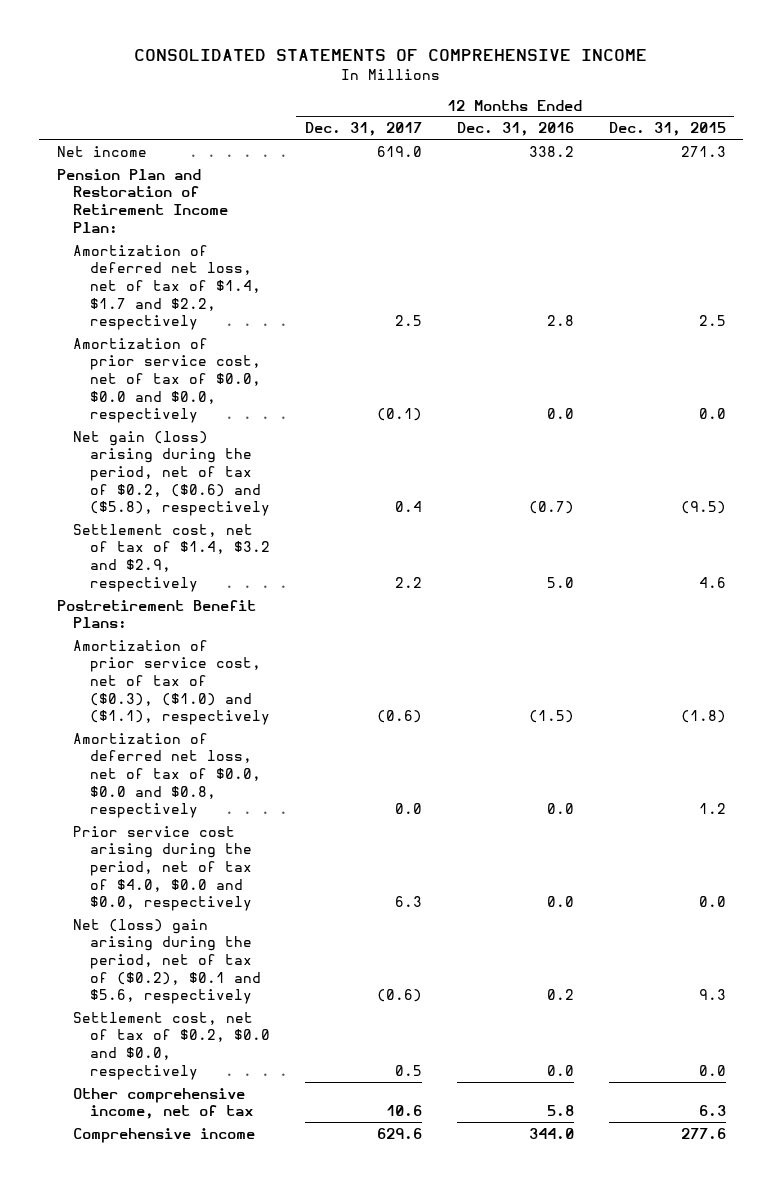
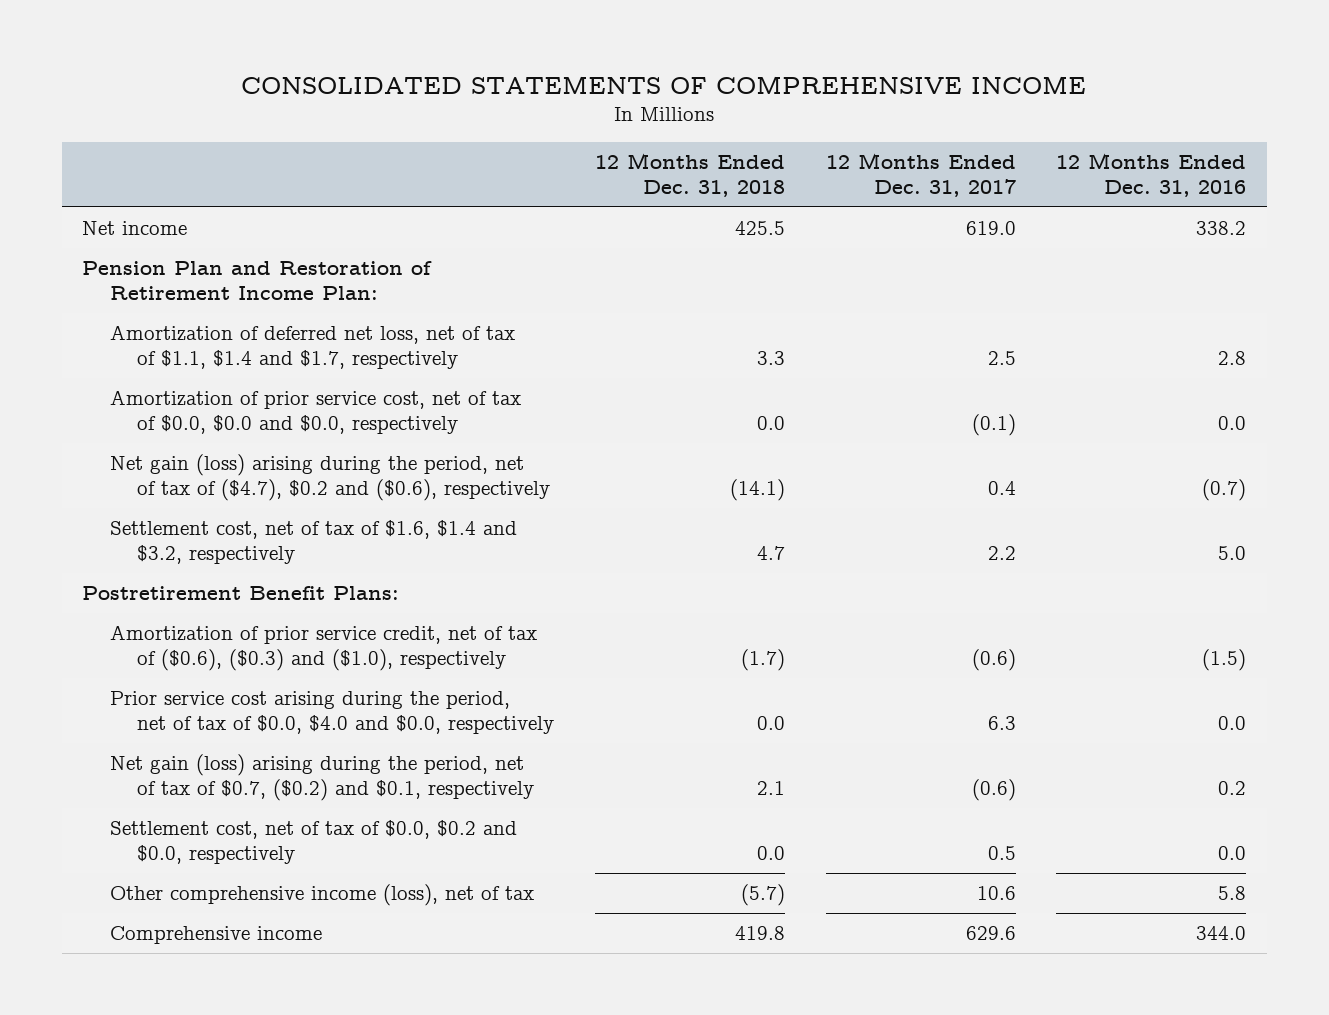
[608,122,726,137] Dec. 31, 2015 -> none
none -> [594,152,785,197] 12 Months Ended Dec. 31, 2018
[73,244,262,331] Amortization of deferred net loss, net of tax of $1.4, $1.7 and $2.2, respectively -> [109,325,515,370] Amortization of deferred net loss, net of tax of $1.1, $1.4 and $1.7, respectively
[73,430,271,517] Net gain (loss) arising during the period, net of tax of $0.2, ($0.6) and ($5.8), respectively -> [109,454,550,502] Net gain (loss) arising during the period, net of tax of ($4.7), $0.2 and ($0.6), respectively
[73,523,271,592] Settlement cost, net of tax of $1.4, $3.2 and $2.9, respectively -> [109,520,517,565] Settlement cost, net of tax of $1.6, $1.4 and $3.2, respectively
[73,732,262,819] Amortization of deferred net loss, net of tax of $0.0, $0.0 and $0.8, respectively -> none
[73,639,271,726] Amortization of prior service cost, net of tax of ($0.3), ($1.0) and ($1.1), respectively -> [109,625,537,672] Amortization of prior service credit, net of tax of ($0.6), ($0.3) and ($1.0), respectively
[73,825,253,912] Prior service cost arising during the period, net of tax of $4.0, $0.0 and $0.0, respectively -> [109,691,554,735] Prior service cost arising during the period, net of tax of $0.0, $4.0 and $0.0, respectively
[73,918,262,1005] Net (loss) gain arising during the period, net of tax of ($0.2), $0.1 and $5.6, respectively -> [109,754,534,802] Net gain (loss) arising during the period, net of tax of $0.7, ($0.2) and $0.1, respectively
[73,1011,271,1080] Settlement cost, net of tax of $0.2, $0.0 and $0.0, respectively -> [109,820,517,865] Settlement cost, net of tax of $0.0, $0.2 and $0.0, respectively
[73,1087,254,1120] Other comprehensive income, net of tax -> [109,884,534,907] Other comprehensive income (loss), net of tax

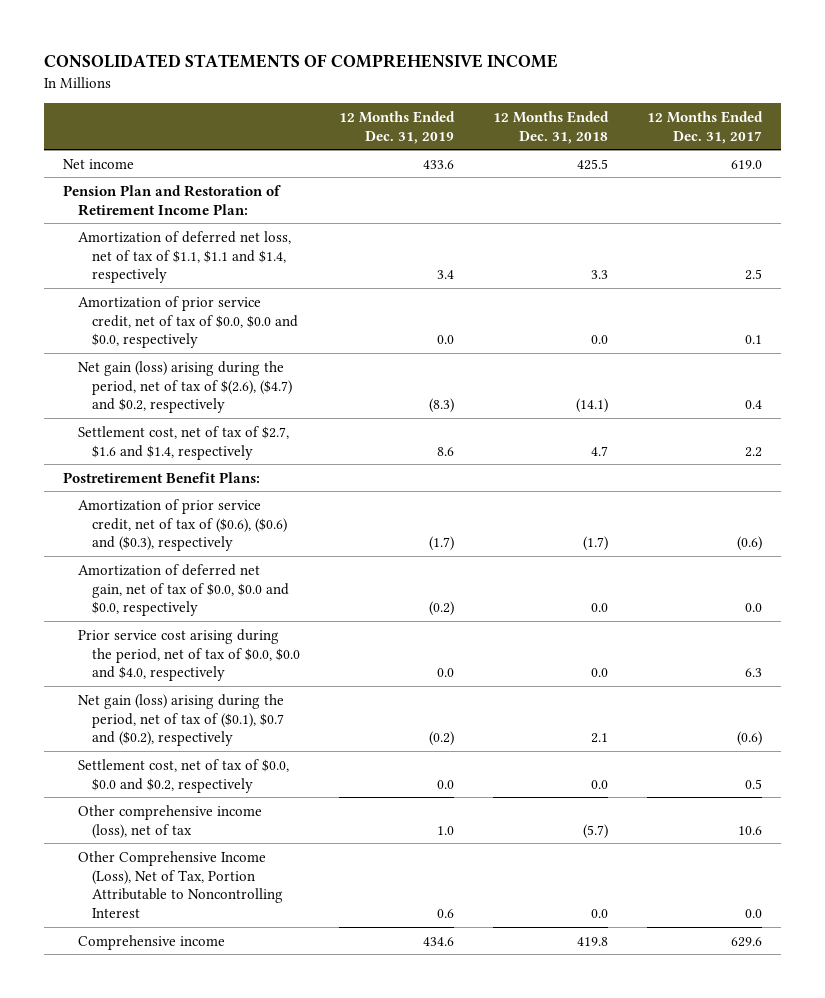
[1056,152,1247,197] 12 Months Ended Dec. 31, 2016 -> none
none -> [338,110,455,144] 12 Months Ended Dec. 31, 2019
[109,325,515,370] Amortization of deferred net loss, net of tax of $1.1, $1.4 and $1.7, respectively -> [77,230,291,284] Amortization of deferred net loss, net of tax of $1.1, $1.1 and $1.4, respectively
[109,390,521,435] Amortization of prior service cost, net of tax of $0.0, $0.0 and $0.0, respectively -> [77,295,298,349] Amortization of prior service credit, net of tax of $0.0, $0.0 and $0.0, respectively
[971,414,1016,437] (0.1) -> [744,335,762,345] 0.1
[109,454,550,502] Net gain (loss) arising during the period, net of tax of ($4.7), $0.2 and ($0.6), respectively -> [77,360,292,414] Net gain (loss) arising during the period, net of tax of $(2.6), ($4.7) and $0.2, respectively
[109,520,517,565] Settlement cost, net of tax of $1.6, $1.4 and $3.2, respectively -> [77,425,289,460] Settlement cost, net of tax of $2.7, $1.6 and $1.4, respectively
[109,625,537,672] Amortization of prior service credit, net of tax of ($0.6), ($0.3) and ($1.0), respectively -> [77,498,287,552] Amortization of prior service credit, net of tax of ($0.6), ($0.6) and ($0.3), respectively
none -> [77,563,289,617] Amortization of deferred net gain, net of tax of $0.0, $0.0 and $0.0, respectively
[109,691,554,735] Prior service cost arising during the period, net of tax of $0.0, $4.0 and $0.0, respectively -> [77,628,300,682] Prior service cost arising during the period, net of tax of $0.0, $0.0 and $4.0, respectively
[109,754,534,802] Net gain (loss) arising during the period, net of tax of $0.7, ($0.2) and $0.1, respectively -> [77,693,284,747] Net gain (loss) arising during the period, net of tax of ($0.1), $0.7 and ($0.2), respectively
[109,820,517,865] Settlement cost, net of tax of $0.0, $0.2 and $0.0, respectively -> [77,758,289,793] Settlement cost, net of tax of $0.0, $0.0 and $0.2, respectively
none -> [77,850,283,919] Other Comprehensive Income (Loss), Net of Tax, Portion Attributable to Noncontrolling Interest

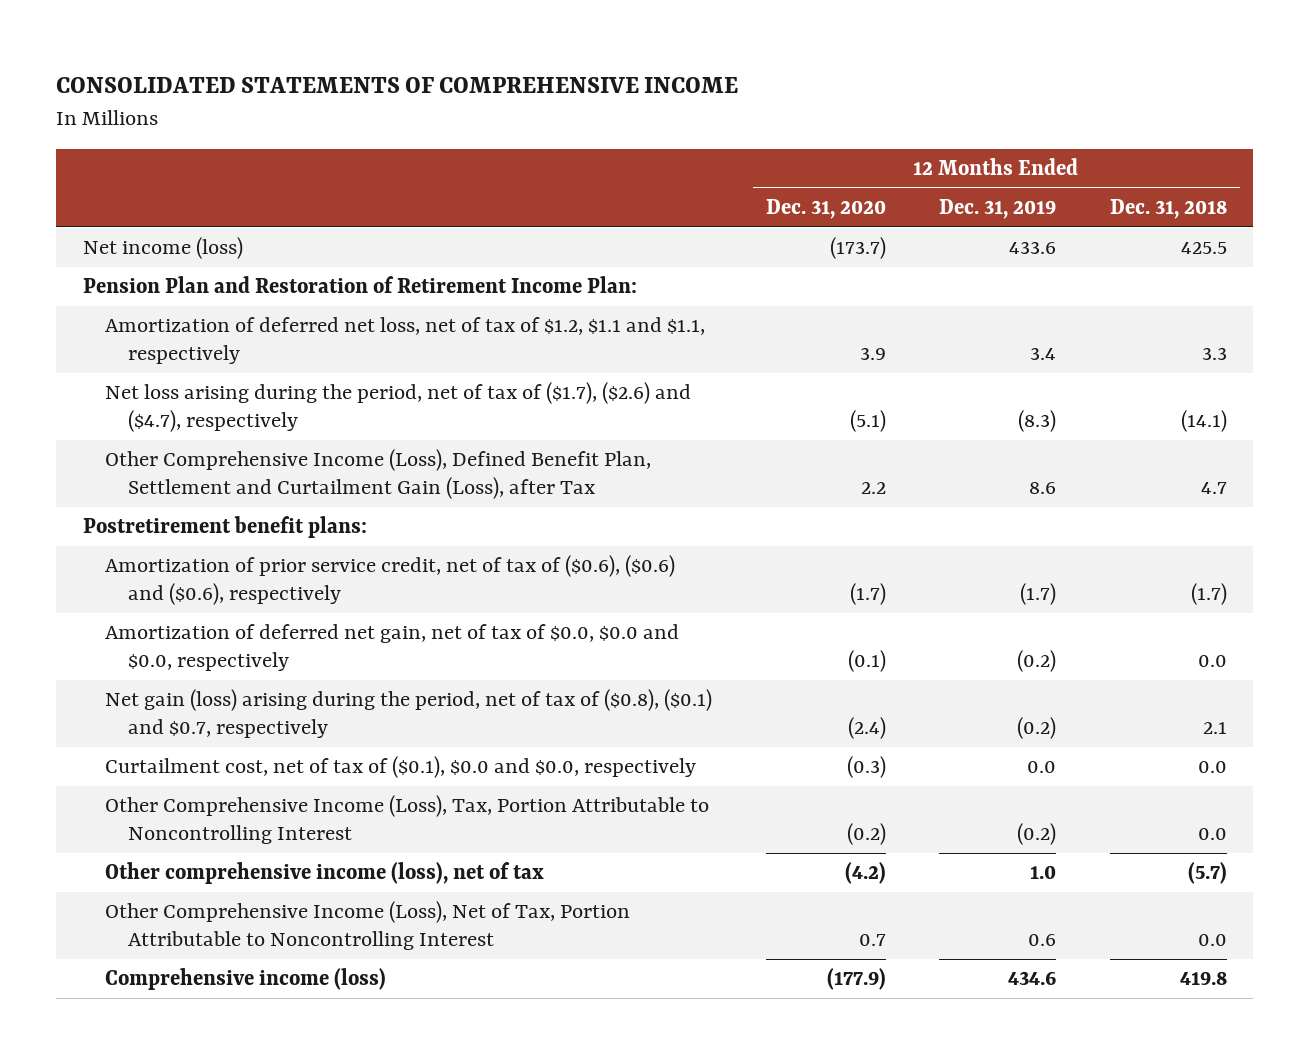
[646,110,763,144] 12 Months Ended Dec. 31, 2017 -> none
none -> [765,198,886,219] Dec. 31, 2020
[63,158,135,169] Net income -> [82,237,243,260] Net income (loss)
[77,295,298,349] Amortization of prior service credit, net of tax of $0.0, $0.0 and $0.0, respectively -> none
[77,230,291,284] Amortization of deferred net loss, net of tax of $1.1, $1.1 and $1.4, respectively -> [105,317,706,364] Amortization of deferred net loss, net of tax of $1.2, $1.1 and $1.1, respectively
[77,360,292,414] Net gain (loss) arising during the period, net of tax of $(2.6), ($4.7) and $0.2, respectively -> [105,382,692,432] Net loss arising during the period, net of tax of ($1.7), ($2.6) and ($4.7), respectively
[77,425,289,460] Settlement cost, net of tax of $2.7, $1.6 and $1.4, respectively -> [105,449,652,499] Other Comprehensive Income (Loss), Defined Benefit Plan, Settlement and Curtailment Gain (Loss), after Tax
[63,471,261,483] Postretirement Benefit Plans: -> [82,516,367,539] Postretirement benefit plans:
[77,498,287,552] Amortization of prior service credit, net of tax of ($0.6), ($0.6) and ($0.3), respectively -> [105,555,676,605] Amortization of prior service credit, net of tax of ($0.6), ($0.6) and ($0.6), respectively
[77,628,300,682] Prior service cost arising during the period, net of tax of $0.0, $0.0 and $4.0, respectively -> none
[77,693,284,747] Net gain (loss) arising during the period, net of tax of ($0.1), $0.7 and ($0.2), respectively -> [105,689,713,738] Net gain (loss) arising during the period, net of tax of ($0.8), ($0.1) and $0.7, respectively
[77,758,289,793] Settlement cost, net of tax of $0.0, $0.0 and $0.2, respectively -> [105,756,697,779] Curtailment cost, net of tax of ($0.1), $0.0 and $0.0, respectively
none -> [105,795,710,844] Other Comprehensive Income (Loss), Tax, Portion Attributable to Noncontrolling Interest
[77,934,225,950] Comprehensive income -> [105,968,387,991] Comprehensive income (loss)

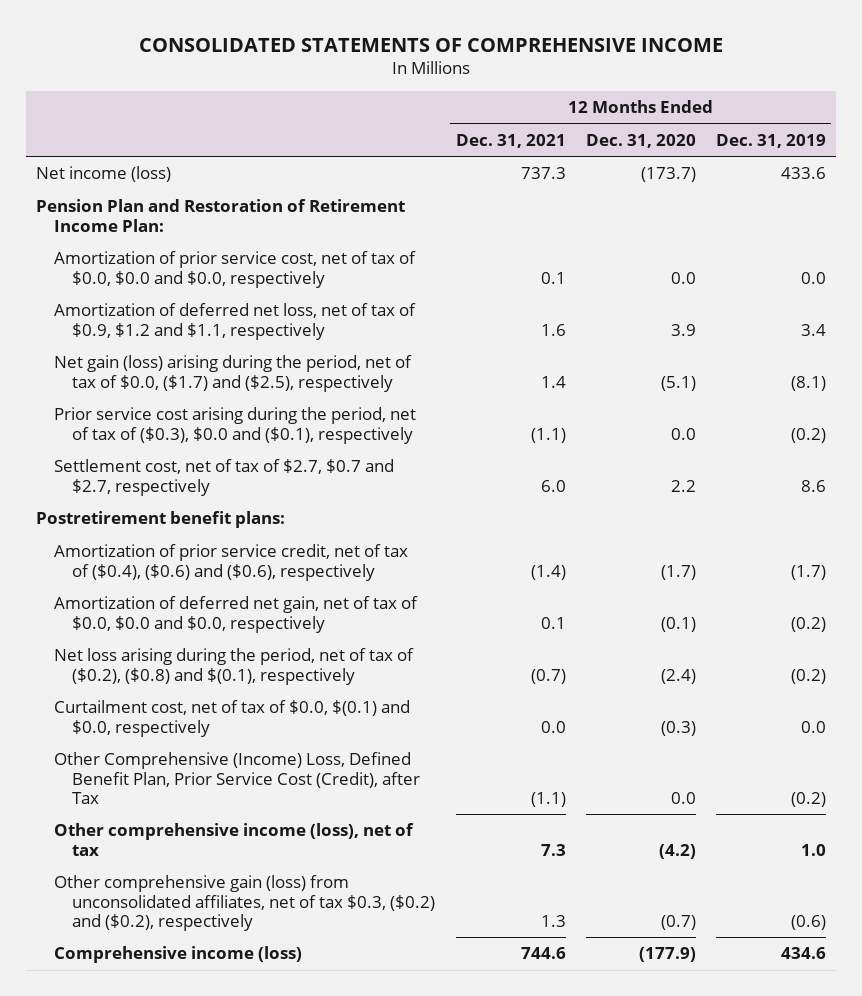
[1109,198,1227,219] Dec. 31, 2018 -> none
none -> [455,134,566,149] Dec. 31, 2021
none -> [54,251,417,288] Amortization of prior service cost, net of tax of $0.0, $0.0 and $0.0, respectively
[105,317,706,364] Amortization of deferred net loss, net of tax of $1.2, $1.1 and $1.1, respectively -> [54,303,417,340] Amortization of deferred net loss, net of tax of $0.9, $1.2 and $1.1, respectively
[105,382,692,432] Net loss arising during the period, net of tax of ($1.7), ($2.6) and ($4.7), respectively -> [54,355,413,392] Net gain (loss) arising during the period, net of tax of $0.0, ($1.7) and ($2.5), respectively
[1018,409,1057,432] (8.3) -> [791,375,827,391] (8.1)
none -> [54,407,417,444] Prior service cost arising during the period, net of tax of ($0.3), $0.0 and ($0.1), respectively
[105,449,652,499] Other Comprehensive Income (Loss), Defined Benefit Plan, Settlement and Curtailment Gain (Loss), after Tax -> [54,459,395,496] Settlement cost, net of tax of $2.7, $0.7 and $2.7, respectively
[105,555,676,605] Amortization of prior service credit, net of tax of ($0.6), ($0.6) and ($0.6), respectively -> [54,544,409,581] Amortization of prior service credit, net of tax of ($0.4), ($0.6) and ($0.6), respectively
[105,795,710,844] Other Comprehensive Income (Loss), Tax, Portion Attributable to Noncontrolling Interest -> none
[105,689,713,738] Net gain (loss) arising during the period, net of tax of ($0.8), ($0.1) and $0.7, respectively -> [54,648,415,685] Net loss arising during the period, net of tax of ($0.2), ($0.8) and $(0.1), respectively
[105,756,697,779] Curtailment cost, net of tax of ($0.1), $0.0 and $0.0, respectively -> [54,700,411,737] Curtailment cost, net of tax of $0.0, $(0.1) and $0.0, respectively
none -> [54,752,421,804] Other Comprehensive (Income) Loss, Defined Benefit Plan, Prior Service Cost (Credit), after Tax
[105,901,631,950] Other Comprehensive Income (Loss), Net of Tax, Portion Attributable to Noncontrolling Interest -> [54,875,436,931] Other comprehensive gain (loss) from unconsolidated affiliates, net of tax $0.3, ($0.2) and ($0.2), respectively
[858,933,886,946] 0.7 -> [660,914,696,930] (0.7)
[1028,933,1057,946] 0.6 -> [791,914,827,930] (0.6)

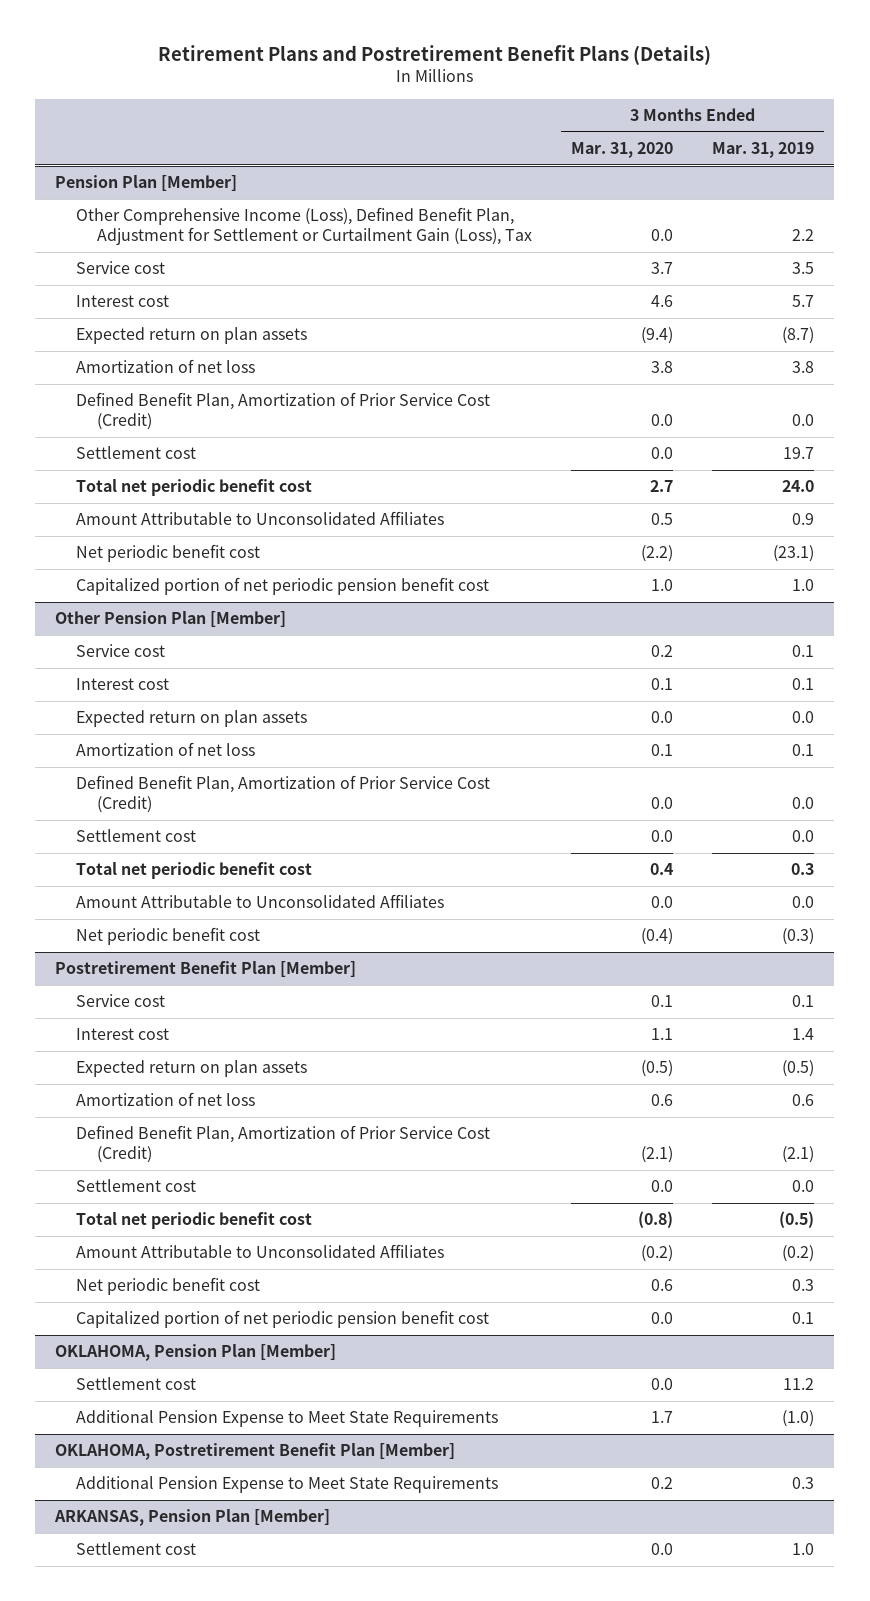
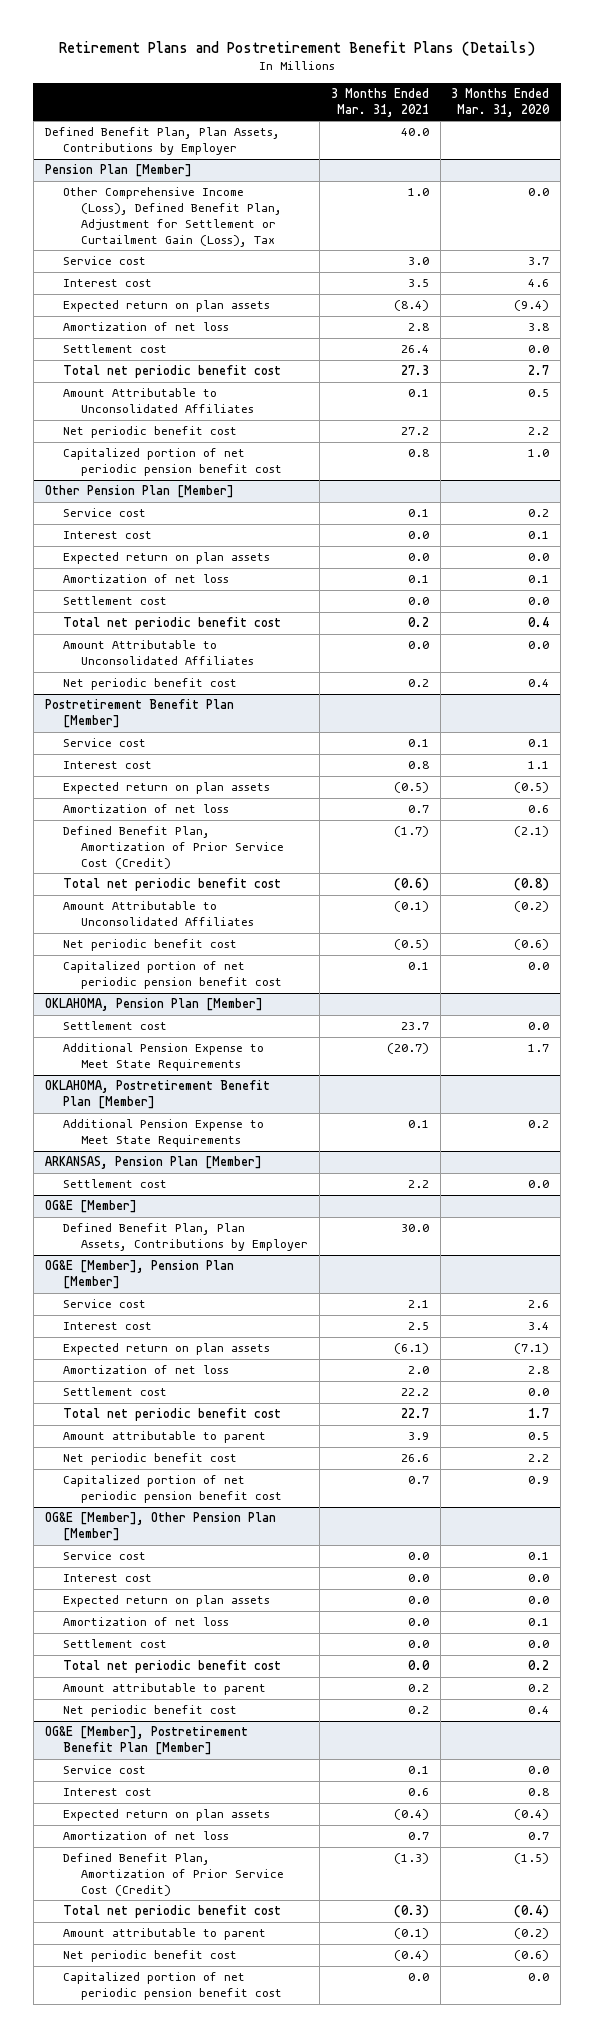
[712,142,815,159] Mar. 31, 2019 -> none
none -> [330,88,429,117] 3 Months Ended Mar. 31, 2021
none -> [44,127,280,156] Defined Benefit Plan, Plan Assets, Contributions by Employer
[75,392,490,431] Defined Benefit Plan, Amortization of Prior Service Cost (Credit) -> none
[641,545,674,563] (2.2) -> [528,427,550,436] 2.2
[75,775,490,814] Defined Benefit Plan, Amortization of Prior Service Cost (Credit) -> none
[641,928,674,946] (0.4) -> [528,679,550,688] 0.4
[75,1179,196,1193] Settlement cost -> none
[651,1279,674,1292] 0.6 -> [514,939,550,951] (0.6)
none -> [44,1200,137,1214] OG&E [Member]
none -> [62,1223,308,1252] Defined Benefit Plan, Plan Assets, Contributions by Employer
none -> [44,1260,234,1290] OG&E [Member], Pension Plan [Member]
none -> [62,1299,146,1309] Service cost
none -> [62,1322,152,1331] Interest cost
none -> [62,1343,270,1356] Expected return on plan assets
none -> [62,1365,229,1375] Amortization of net loss
none -> [62,1387,167,1397] Settlement cost
none -> [62,1408,281,1422] Total net periodic benefit cost
none -> [62,1431,266,1444] Amount attributable to parent
none -> [62,1453,237,1466] Net periodic benefit cost
none -> [62,1475,282,1504] Capitalized portion of net periodic pension benefit cost
none -> [44,1512,276,1542] OG&E [Member], Other Pension Plan [Member]
none -> [62,1551,146,1561] Service cost
none -> [62,1574,152,1583] Interest cost
none -> [62,1595,270,1608] Expected return on plan assets
none -> [62,1617,229,1627] Amortization of net loss
none -> [62,1639,167,1649] Settlement cost
none -> [62,1660,281,1674] Total net periodic benefit cost
none -> [62,1683,266,1696] Amount attributable to parent
none -> [62,1705,237,1718] Net periodic benefit cost
none -> [44,1726,248,1756] OG&E [Member], Postretirement Benefit Plan [Member]
none -> [62,1765,146,1775] Service cost
none -> [62,1788,152,1797] Interest cost
none -> [62,1809,270,1822] Expected return on plan assets
none -> [62,1831,229,1841] Amortization of net loss
none -> [62,1853,284,1896] Defined Benefit Plan, Amortization of Prior Service Cost (Credit)
none -> [62,1905,281,1919] Total net periodic benefit cost
none -> [62,1928,266,1941] Amount attributable to parent
none -> [62,1950,237,1963] Net periodic benefit cost
none -> [62,1972,282,2001] Capitalized portion of net periodic pension benefit cost

